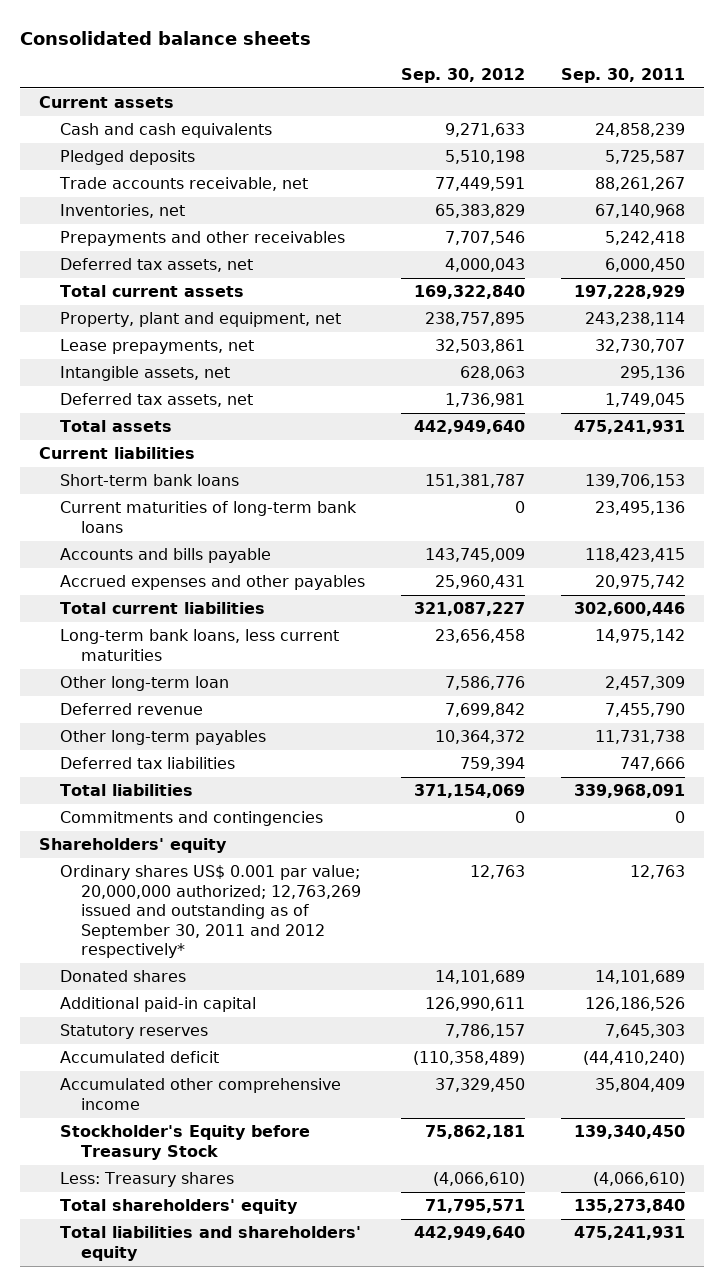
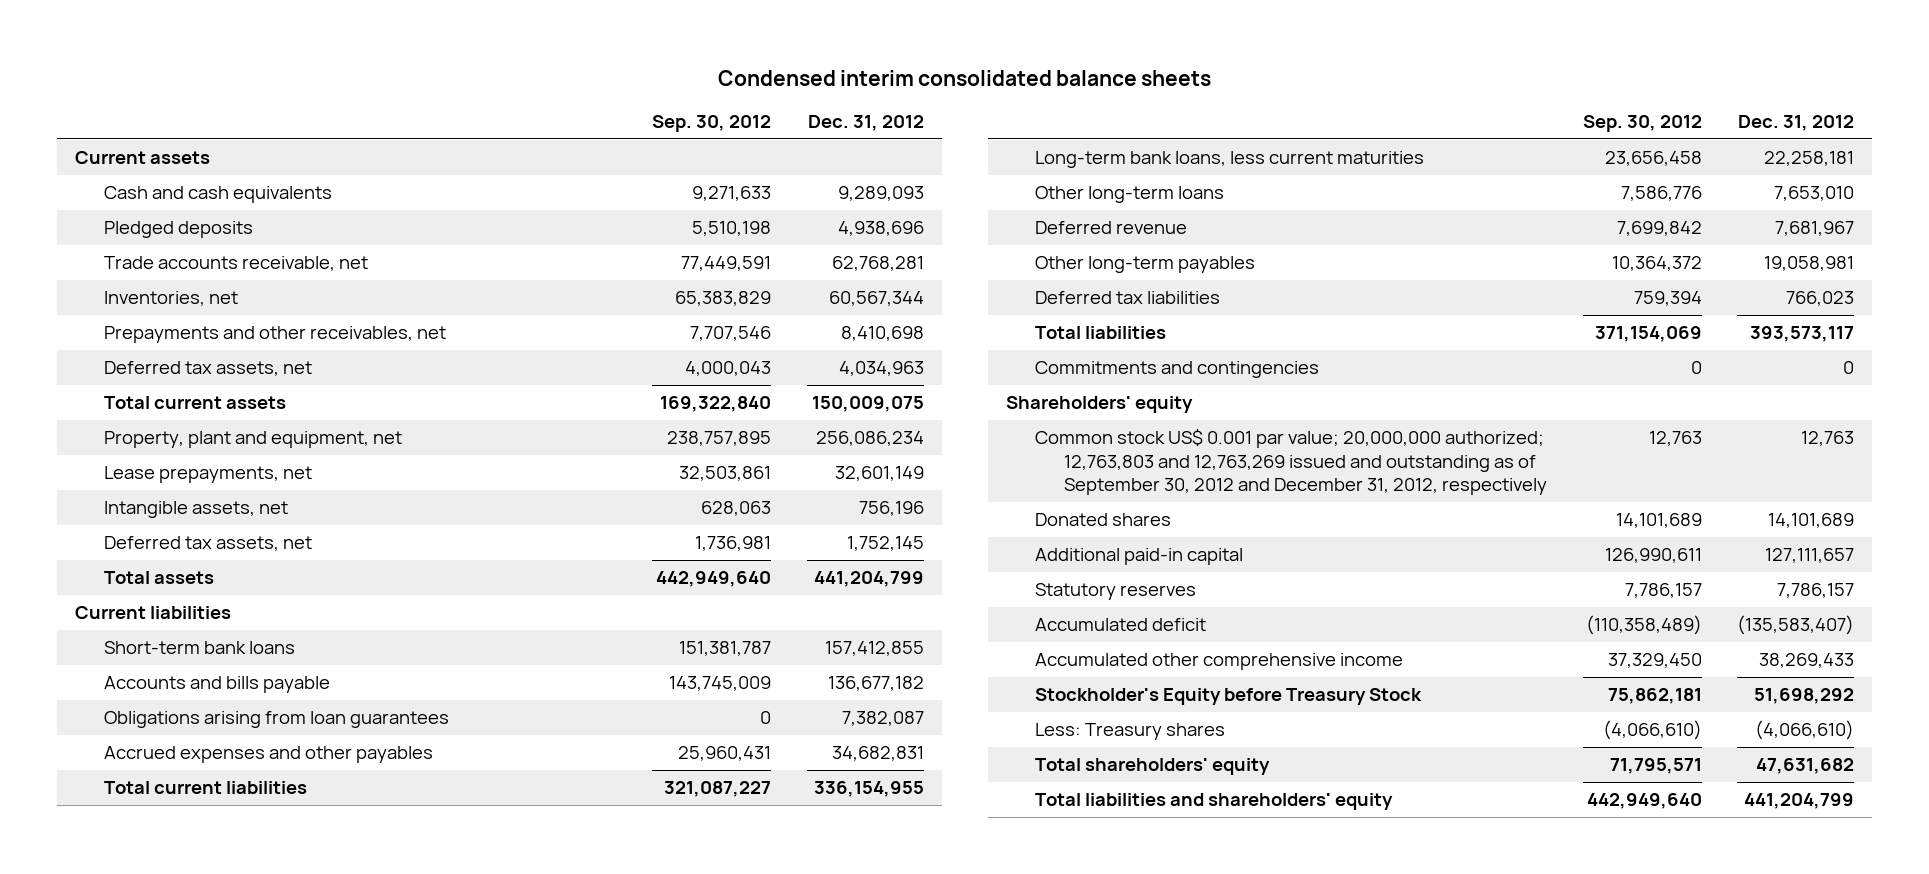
[20,30,312,45] Consolidated balance sheets -> [717,69,1211,86] Condensed interim consolidated balance sheets
[561,67,686,83] Sep. 30, 2011 -> none
none -> [807,115,924,132] Dec. 31, 2012
[59,231,345,247] Prepayments and other receivables -> [104,326,447,344] Prepayments and other receivables, net
[59,501,357,533] Current maturities of long-term bank loans -> none
none -> [104,711,450,729] Obligations arising from loan guarantees
[59,676,229,692] Other long-term loan -> [1034,186,1224,204] Other long-term loans
[59,865,362,959] Ordinary shares US$ 0.001 par value; 20,000,000 authorized; 12,763,269 issued and outstanding as of September 30, 2011 and 2012 respectively* -> [1034,429,1548,496] Common stock US$ 0.001 par value; 20,000,000 authorized; 12,763,803 and 12,763,269 issued and outstanding as of September 30, 2012 and December 31, 2012, respectively

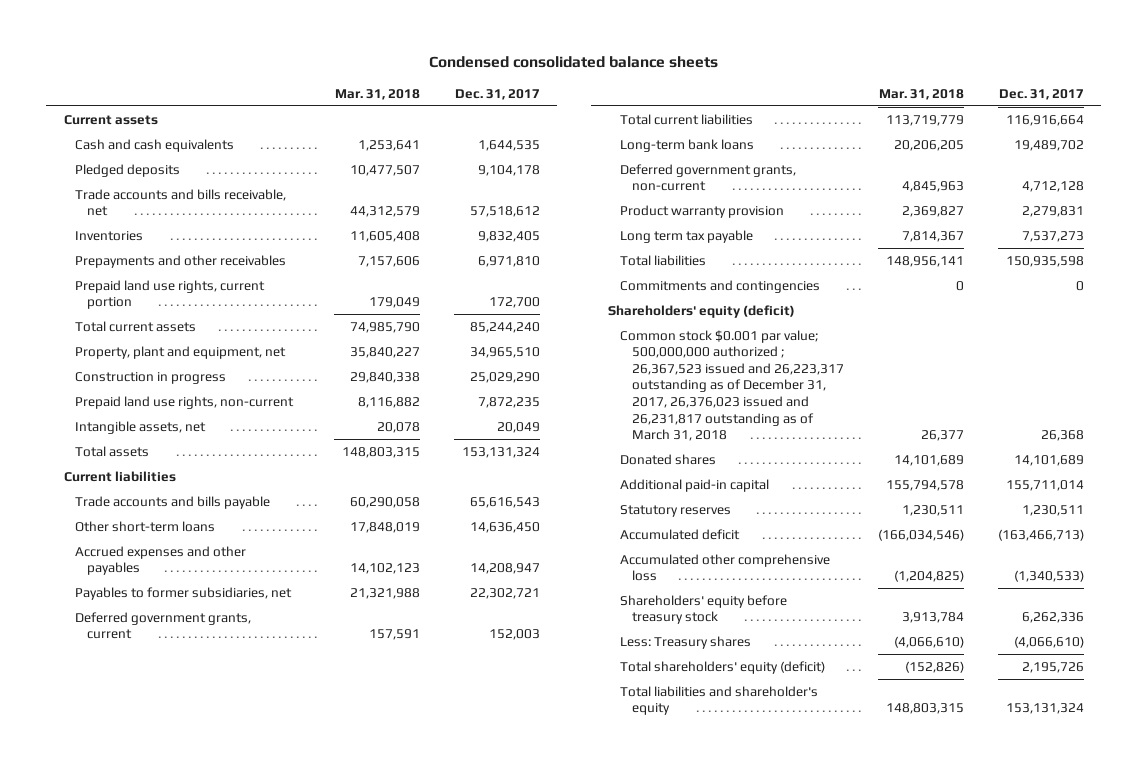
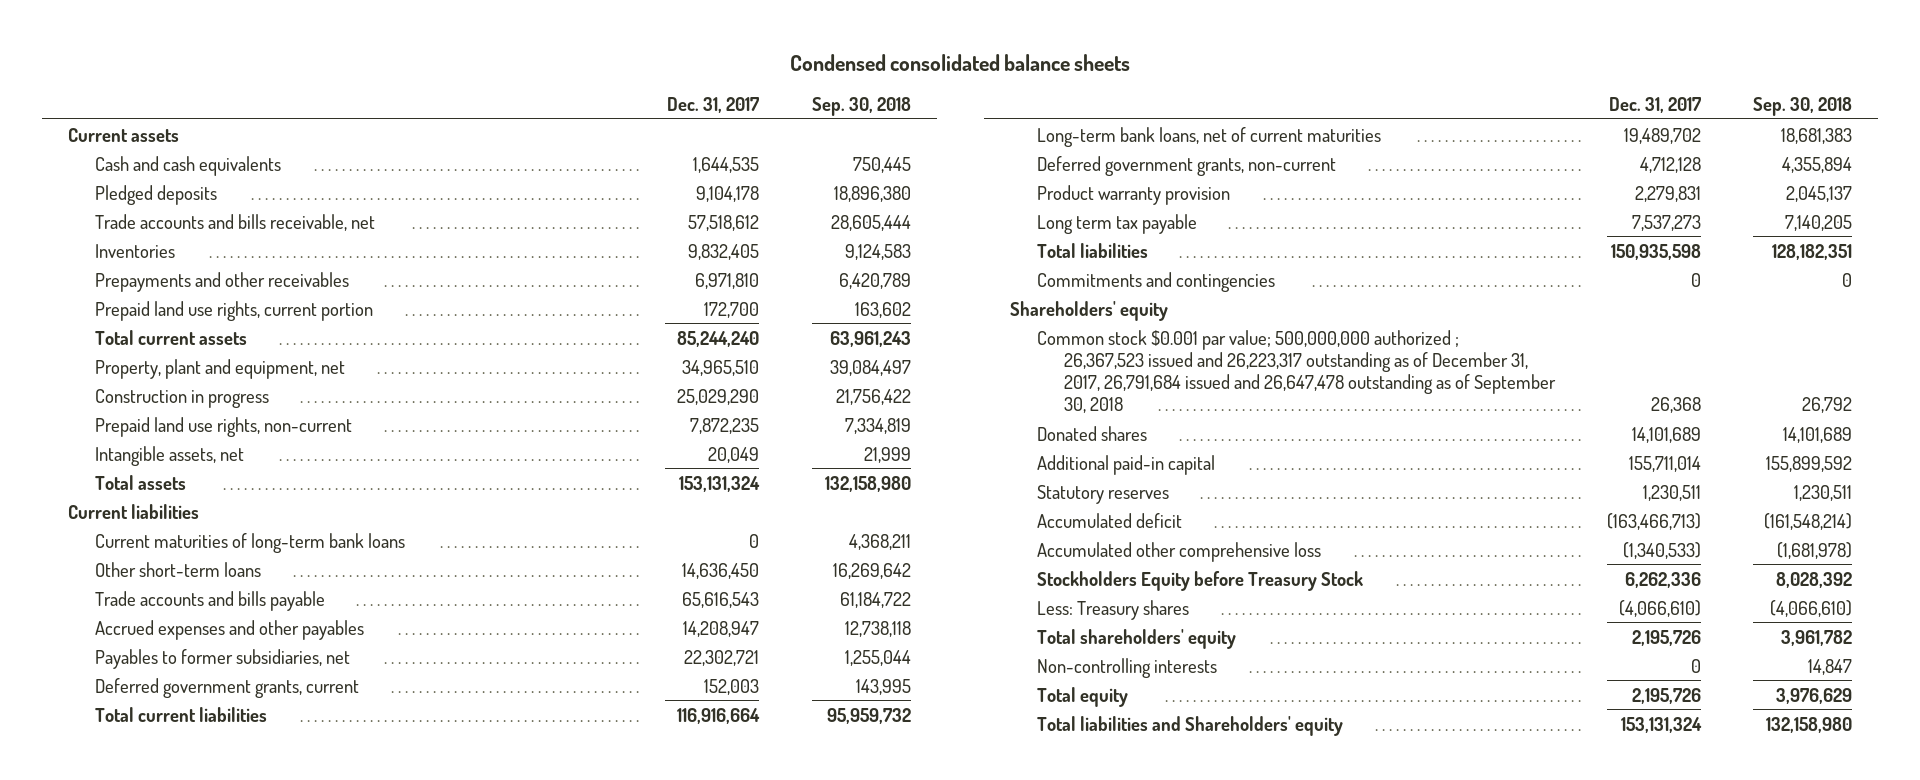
[334,88,420,100] Mar. 31, 2018 -> none
none -> [811,96,911,116] Sep. 30, 2018
none -> [94,532,405,553] Current maturities of long-term bank loans
[75,495,271,509] Trade accounts and bills payable -> [94,590,325,611] Trade accounts and bills payable
[619,138,754,152] Long-term bank loans -> [1036,126,1381,147] Long-term bank loans, net of current maturities
[607,304,795,318] Shareholders' equity (deficit) -> [1009,300,1168,321] Shareholders' equity
[619,329,844,442] Common stock $0.001 par value; 500,000,000 authorized ; 26,367,523 issued and 26,223,317 outstanding as of December 31, 2017, 26,376,023 issued and 26,231,817 outstanding as of March 31, 2018 -> [1036,329,1556,414] Common stock $0.001 par value; 500,000,000 authorized ; 26,367,523 issued and 26,223,317 outstanding as of December 31, 2017, 26,791,684 issued and 26,647,478 outstanding as of September 30, 2018
[619,594,787,625] Shareholders' equity before treasury stock -> [1036,570,1363,591] Stockholders Equity before Treasury Stock
[619,660,825,674] Total shareholders' equity (deficit) -> [1036,628,1236,649] Total shareholders' equity
none -> [1036,657,1217,678] Non-controlling interests
none -> [1036,686,1128,707] Total equity
[619,685,818,716] Total liabilities and shareholder's equity -> [1036,715,1343,736] Total liabilities and Shareholders' equity

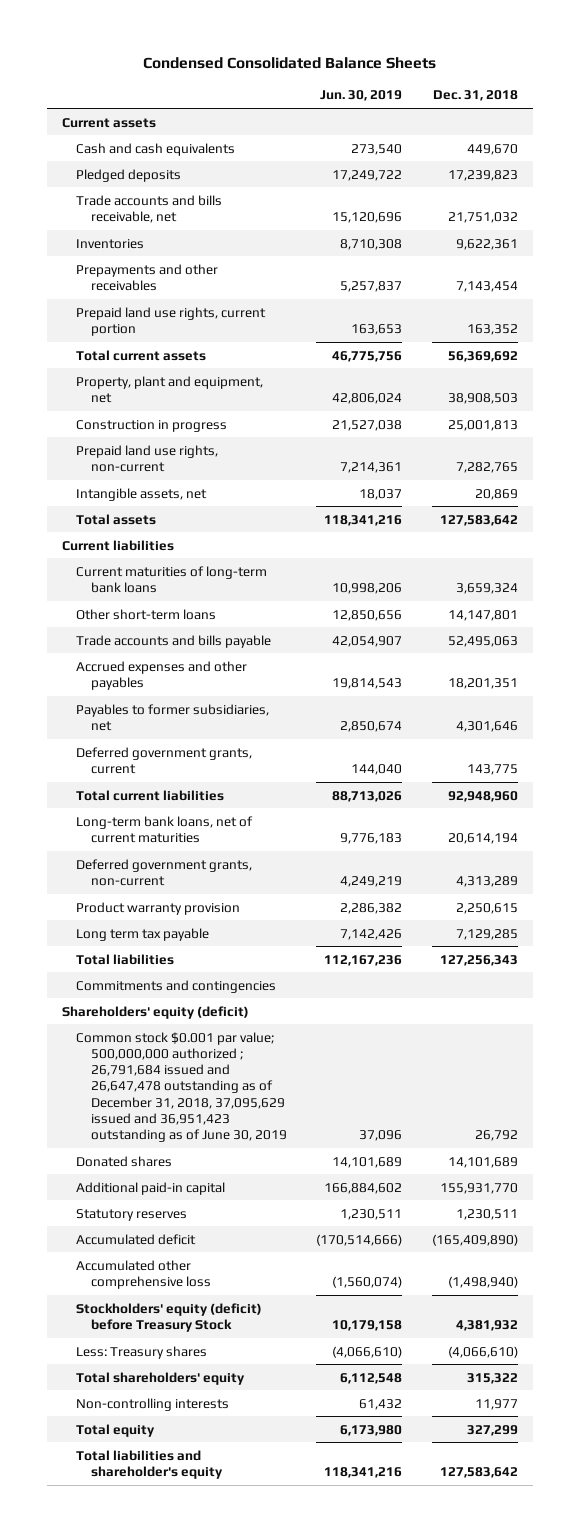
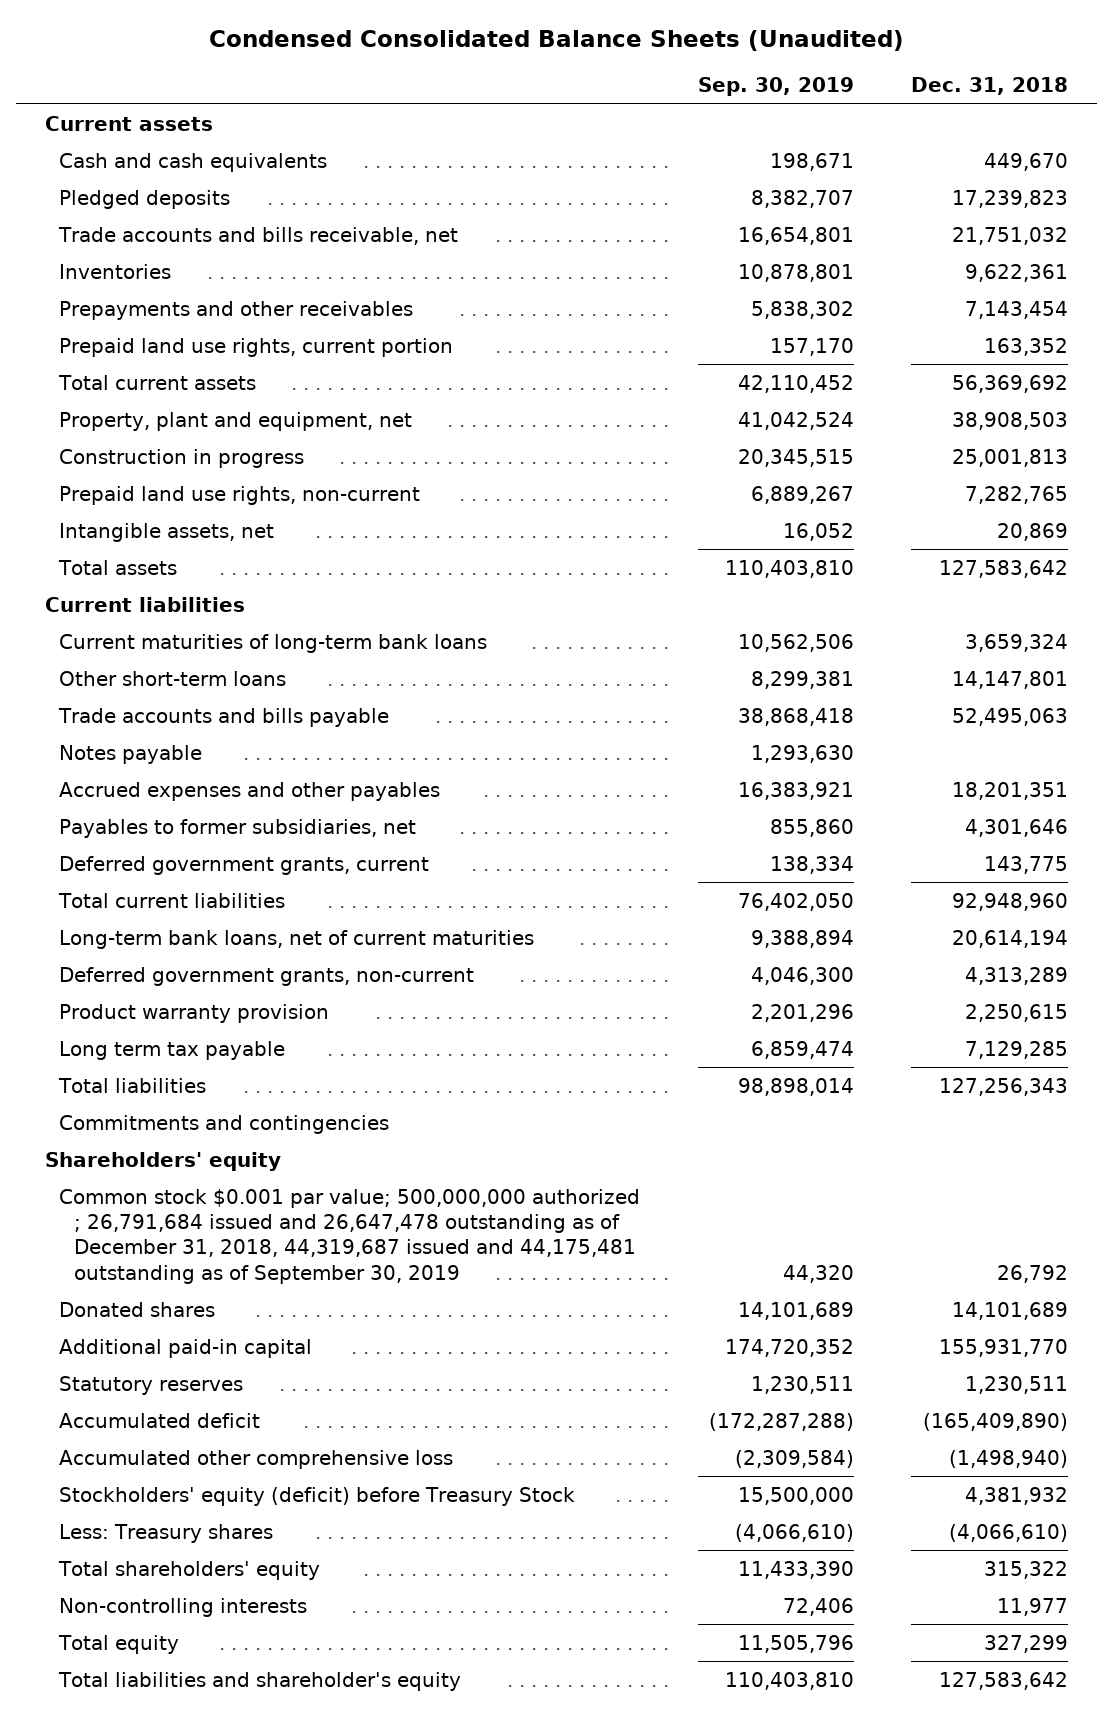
[143,57,437,70] Condensed Consolidated Balance Sheets -> [208,29,904,51] Condensed Consolidated Balance Sheets (Unaudited)
[320,90,403,102] Jun. 30, 2019 -> none
none -> [697,77,854,97] Sep. 30, 2019
none -> [59,744,203,764] Notes payable
[61,1005,249,1019] Shareholders' equity (deficit) -> [44,1151,281,1171] Shareholders' equity
[76,1031,287,1143] Common stock $0.001 par value; 500,000,000 authorized ; 26,791,684 issued and 26,647,478 outstanding as of December 31, 2018, 37,095,629 issued and 36,951,423 outstanding as of June 30, 2019 -> [59,1188,641,1284] Common stock $0.001 par value; 500,000,000 authorized ; 26,791,684 issued and 26,647,478 outstanding as of December 31, 2018, 44,319,687 issued and 44,175,481 outstanding as of September 30, 2019

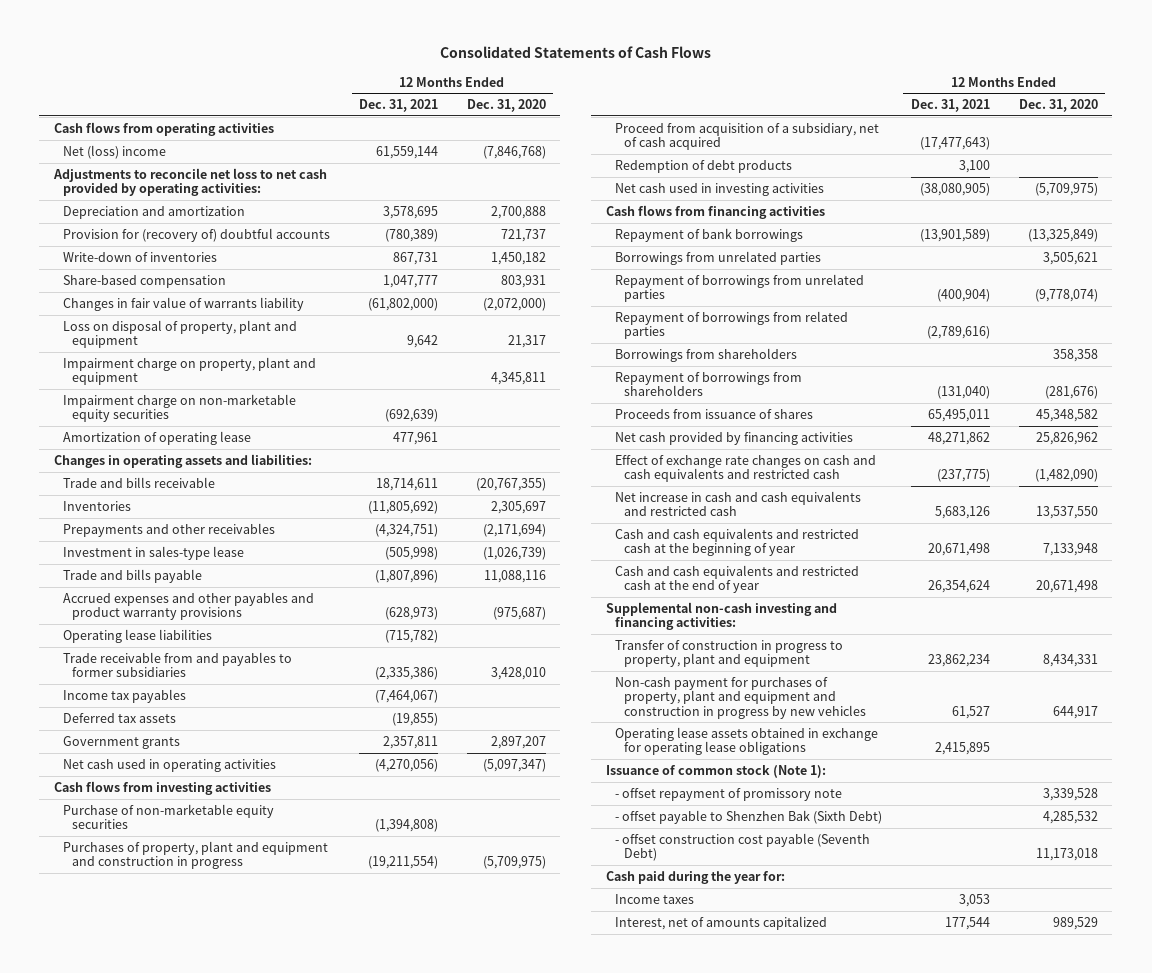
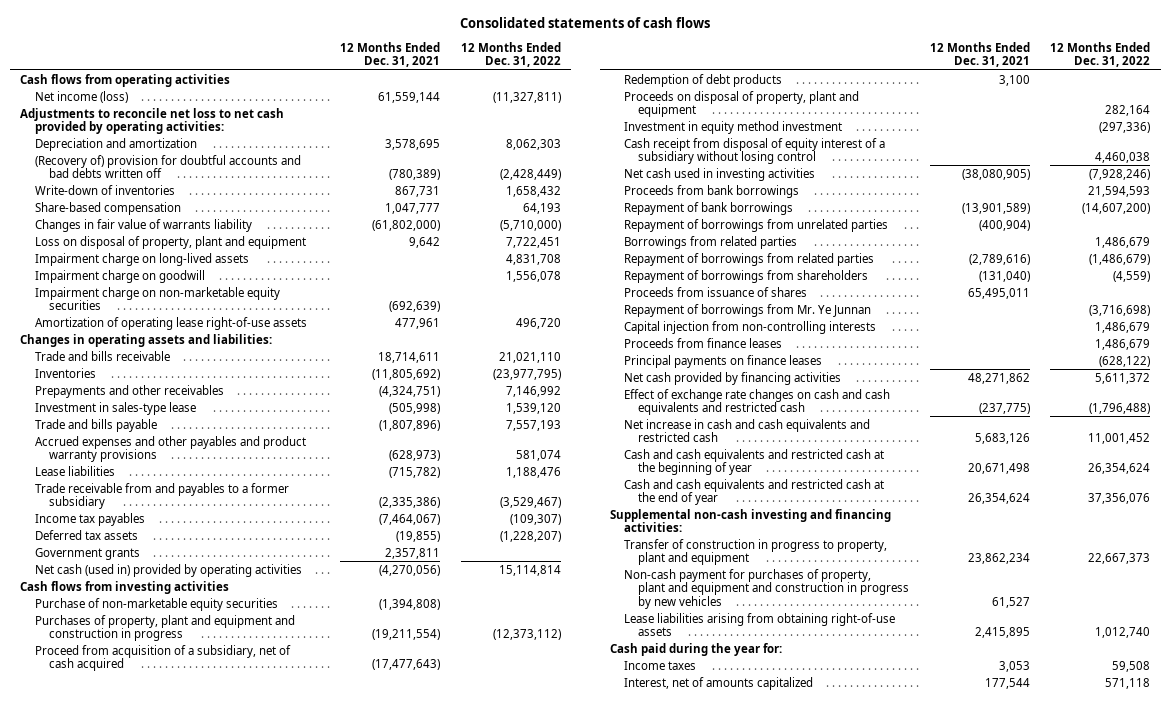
[439,46,711,59] Consolidated Statements of Cash Flows -> [460,16,711,28] Consolidated statements of cash flows
[466,99,546,113] Dec. 31, 2020 -> none
none -> [460,41,561,68] 12 Months Ended Dec. 31, 2022
[62,144,166,159] Net (loss) income -> [34,90,128,103] Net income (loss)
[62,227,330,242] Provision for (recovery of) doubtful accounts -> [34,154,301,179] (Recovery of) provision for doubtful accounts and bad debts written off
[62,356,316,386] Impairment charge on property, plant and equipment -> [34,252,249,266] Impairment charge on long-lived assets
none -> [34,269,205,283] Impairment charge on goodwill
[62,430,251,445] Amortization of operating lease -> [34,316,307,330] Amortization of operating lease right-of-use assets
[62,628,212,643] Operating lease liabilities -> [34,465,115,476] Lease liabilities
[62,651,292,678] Trade receivable from and payables to former subsidiaries -> [34,482,289,510] Trade receivable from and payables to a former subsidiary
[62,758,276,772] Net cash used in operating activities -> [34,563,302,577] Net cash (used in) provided by operating activities
none -> [623,90,859,118] Proceeds on disposal of property, plant and equipment
none -> [623,120,842,134] Investment in equity method investment
none -> [623,137,885,165] Cash receipt from disposal of equity interest of a subsidiary without losing control
[605,204,825,219] Cash flows from financing activities -> none
none -> [623,184,799,198] Proceeds from bank borrowings
[614,250,821,265] Borrowings from unrelated parties -> none
none -> [623,235,797,249] Borrowings from related parties
[614,347,797,362] Borrowings from shareholders -> none
none -> [623,303,871,317] Repayment of borrowings from Mr. Ye Junnan
none -> [623,320,876,334] Capital injection from non-controlling interests
none -> [623,337,782,348] Proceeds from finance leases
none -> [623,354,822,368] Principal payments on finance leases
[605,764,826,778] Issuance of common stock (Note 1): -> none
[614,787,842,801] - offset repayment of promissory note -> none
[614,809,882,824] - offset payable to Shenzhen Bak (Sixth Debt) -> none
[614,832,870,862] - offset construction cost payable (Seventh Debt) -> none
[614,726,878,756] Operating lease assets obtained in exchange for operating lease obligations -> [623,612,895,637] Lease liabilities arising from obtaining right-of-use assets

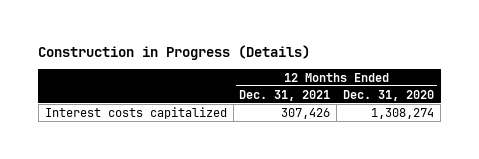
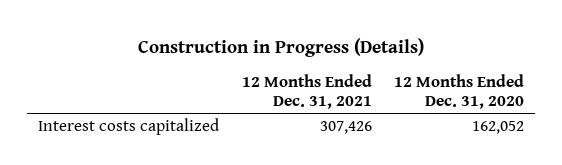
[371,107,435,119] 1,308,274 -> [471,121,524,135] 162,052

